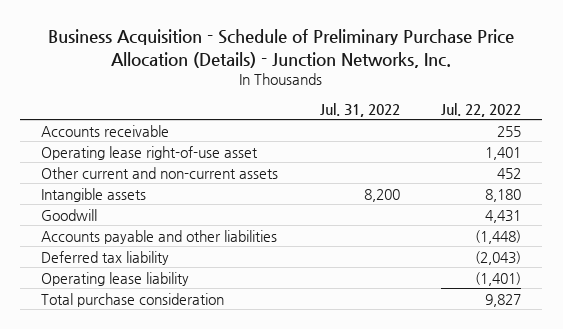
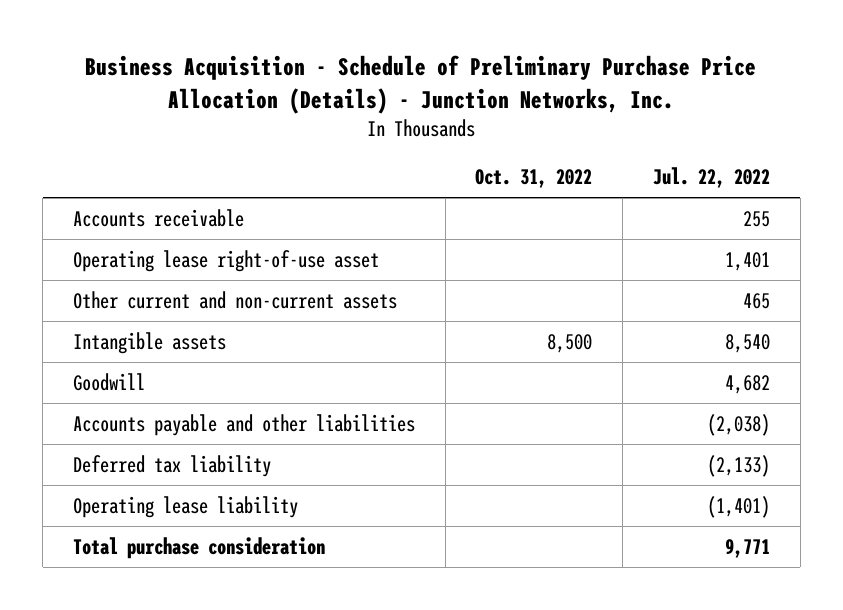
[319,102,400,117] Jul. 31, 2022 -> none
none -> [475,169,593,189] Oct. 31, 2022
[497,167,522,179] 452 -> [742,292,770,309] 465
[485,188,522,202] 8,180 -> [724,333,770,353] 8,540
[485,209,522,223] 4,431 -> [724,374,770,394] 4,682
[475,229,522,244] (1,448) -> [706,413,770,436] (2,038)
[475,250,522,265] (2,043) -> [706,454,770,477] (2,133)
[485,293,522,307] 9,827 -> [724,538,770,558] 9,771

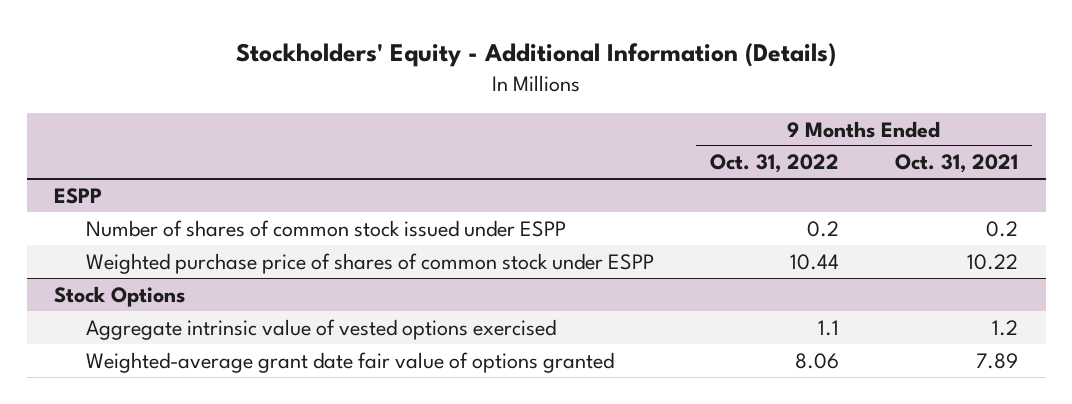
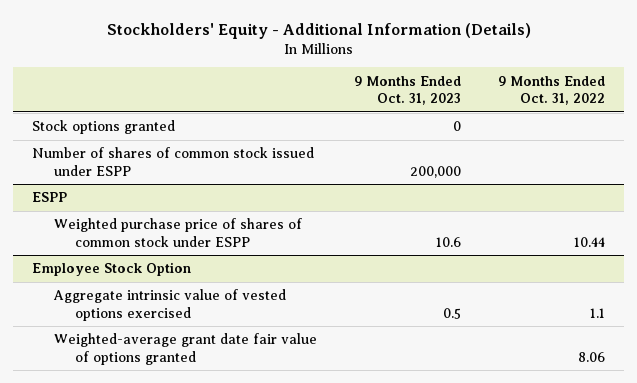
[894,154,1018,174] Oct. 31, 2021 -> none
none -> [353,75,461,105] 9 Months Ended Oct. 31, 2023
none -> [32,120,176,135] Stock options granted
none -> [32,147,315,176] Number of shares of common stock issued under ESPP
[85,219,566,237] Number of shares of common stock issued under ESPP -> none
[54,285,186,307] Stock Options -> [32,262,192,277] Employee Stock Option

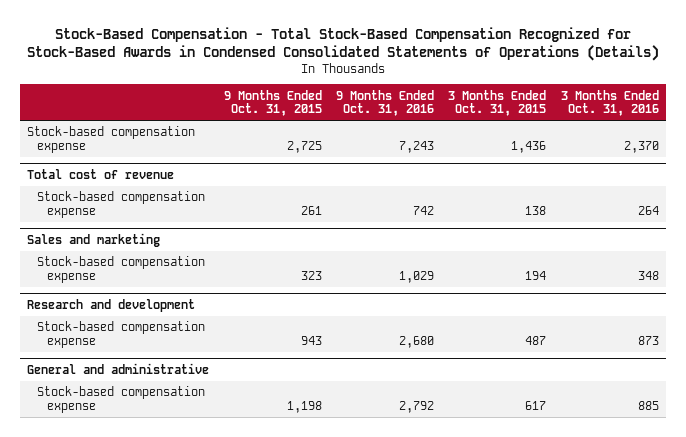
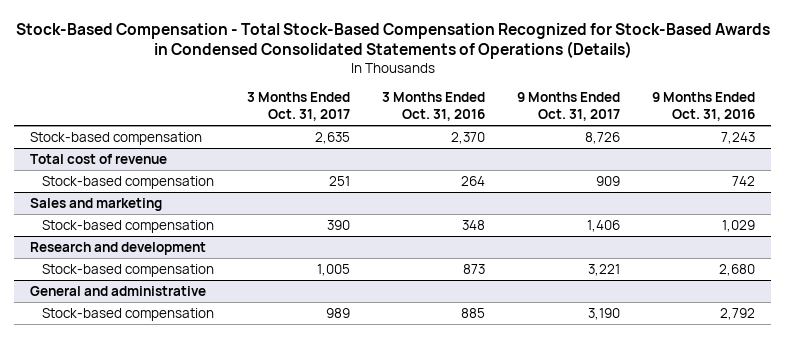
[223,89,322,117] 9 Months Ended Oct. 31, 2015 -> none
[448,89,547,117] 3 Months Ended Oct. 31, 2015 -> none
none -> [246,92,350,121] 3 Months Ended Oct. 31, 2017
none -> [517,92,621,121] 9 Months Ended Oct. 31, 2017
[27,126,196,153] Stock-based compensation expense -> [30,131,203,145] Stock-based compensation
[37,191,206,218] Stock-based compensation expense -> [42,175,215,189] Stock-based compensation
[37,256,206,283] Stock-based compensation expense -> [42,219,215,233] Stock-based compensation
[37,321,206,348] Stock-based compensation expense -> [42,263,215,277] Stock-based compensation
[37,386,206,413] Stock-based compensation expense -> [42,307,215,321] Stock-based compensation

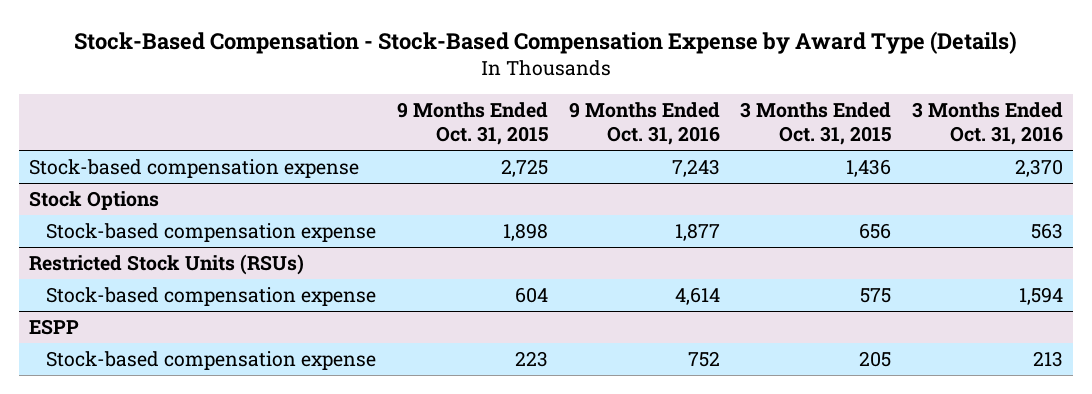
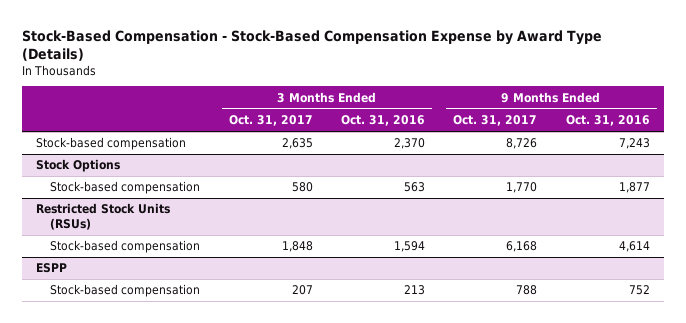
[397,102,549,146] 9 Months Ended Oct. 31, 2015 -> none
[740,102,892,146] 3 Months Ended Oct. 31, 2015 -> none
none -> [228,115,313,127] Oct. 31, 2017
none -> [453,115,538,127] Oct. 31, 2017
[28,159,359,179] Stock-based compensation expense -> [36,137,187,151] Stock-based compensation
[46,223,377,243] Stock-based compensation expense -> [50,181,201,195] Stock-based compensation
[46,287,377,307] Stock-based compensation expense -> [50,240,201,254] Stock-based compensation
[46,351,377,371] Stock-based compensation expense -> [50,284,201,298] Stock-based compensation

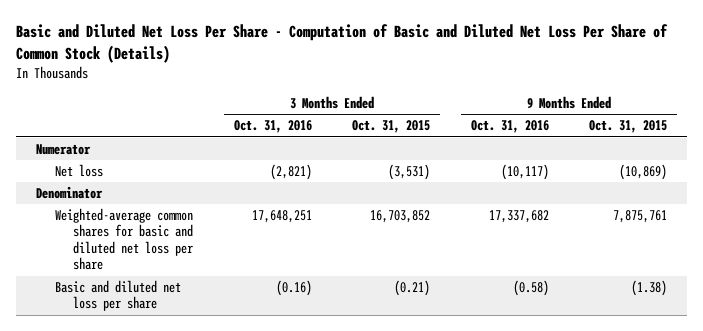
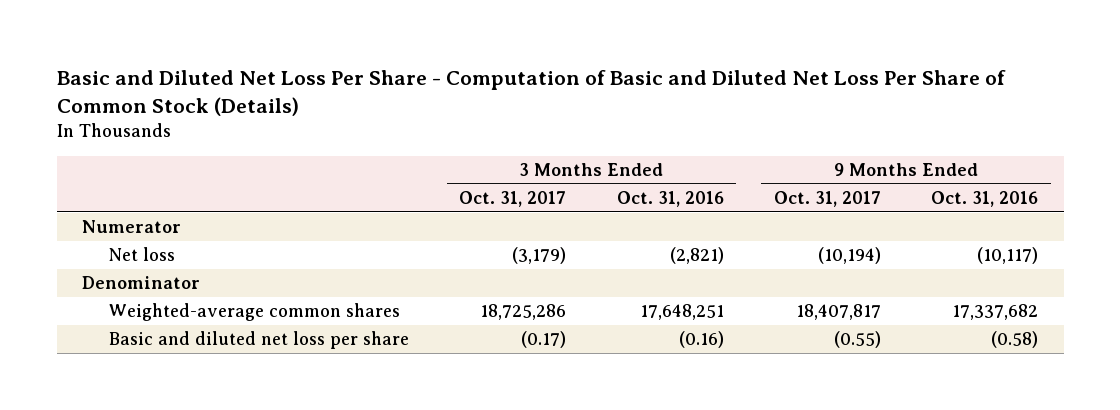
[352,120,431,134] Oct. 31, 2015 -> none
[589,120,668,134] Oct. 31, 2015 -> none
none -> [459,190,567,207] Oct. 31, 2017
none -> [774,190,882,207] Oct. 31, 2017
[54,208,194,271] Weighted-average common shares for basic and diluted net loss per share -> [108,303,400,322] Weighted-average common shares

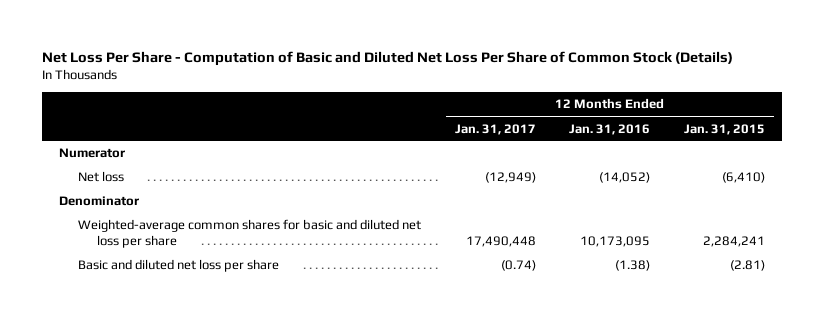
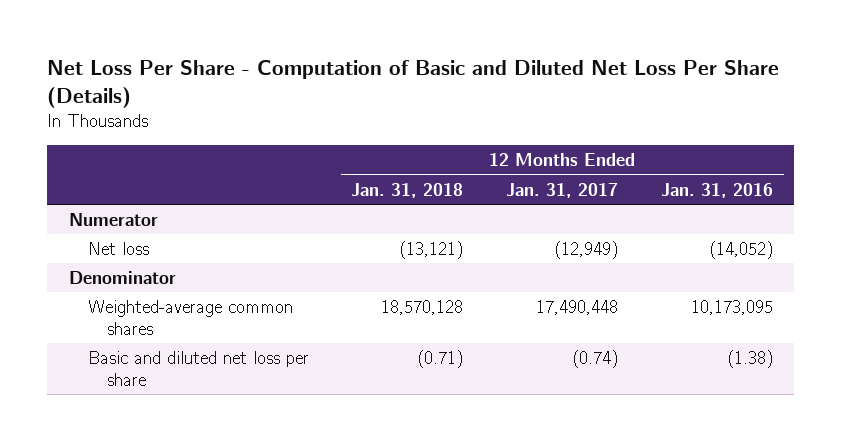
[41,50,733,66] Net Loss Per Share - Computation of Basic and Diluted Net Loss Per Share of Common Stock (Details) -> [47,60,780,109] Net Loss Per Share - Computation of Basic and Diluted Net Loss Per Share (Details)
[684,123,766,135] Jan. 31, 2015 -> none
none -> [351,182,464,198] Jan. 31, 2018
[77,219,421,249] Weighted-average common shares for basic and diluted net loss per share -> [87,299,293,335] Weighted-average common shares

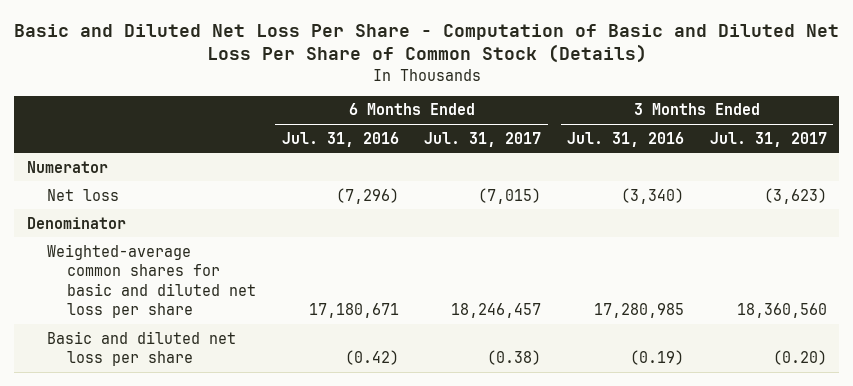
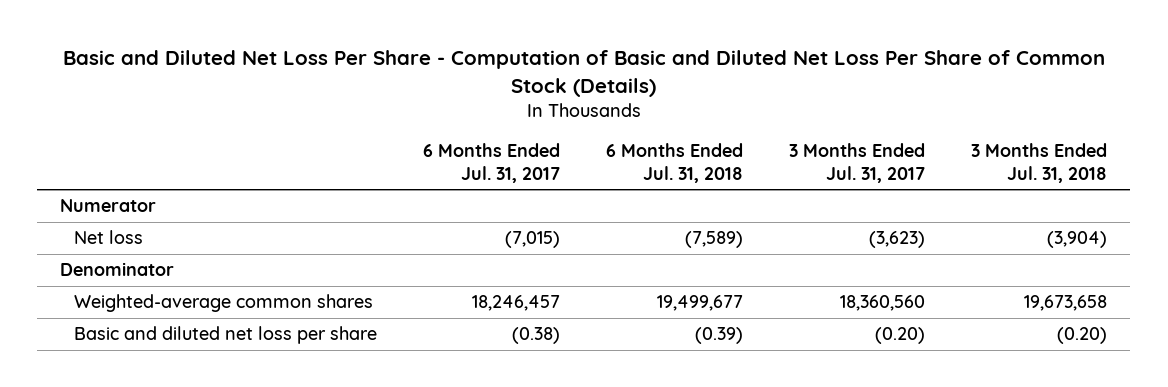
[281,131,399,147] Jul. 31, 2016 -> none
[567,131,685,147] Jul. 31, 2016 -> none
none -> [606,142,744,183] 6 Months Ended Jul. 31, 2018
none -> [971,142,1108,183] 3 Months Ended Jul. 31, 2018
[46,243,257,319] Weighted-average common shares for basic and diluted net loss per share -> [73,294,373,313] Weighted-average common shares

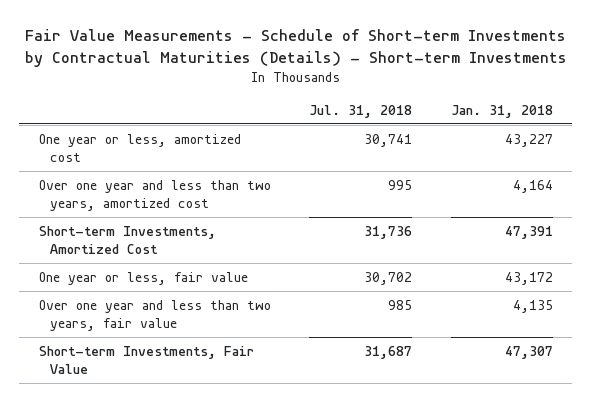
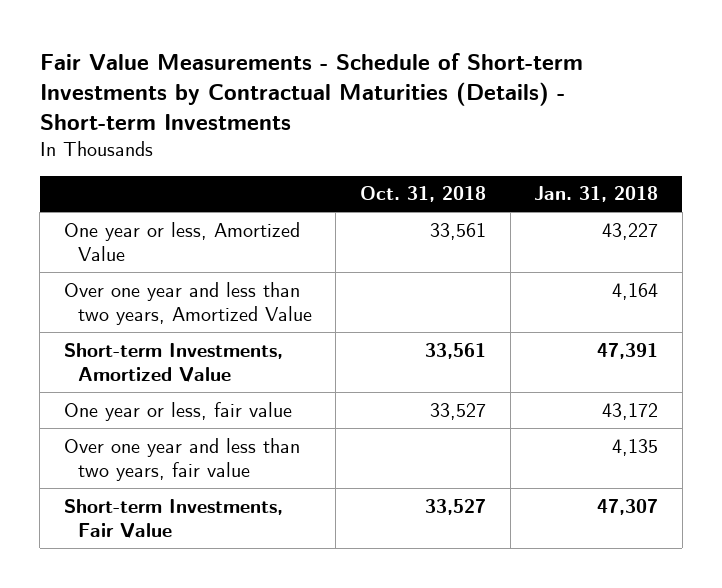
[309,104,413,118] Jul. 31, 2018 -> none
none -> [359,186,486,203] Oct. 31, 2018
[38,133,241,162] One year or less, amortized cost -> [63,221,300,261] One year or less, Amortized Value
[38,179,271,211] Over one year and less than two years, amortized cost -> [63,281,312,325] Over one year and less than two years, Amortized Value
[38,225,216,254] Short-term Investments, Amortized Cost -> [63,342,283,382] Short-term Investments, Amortized Value

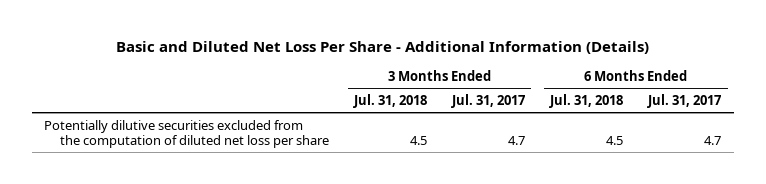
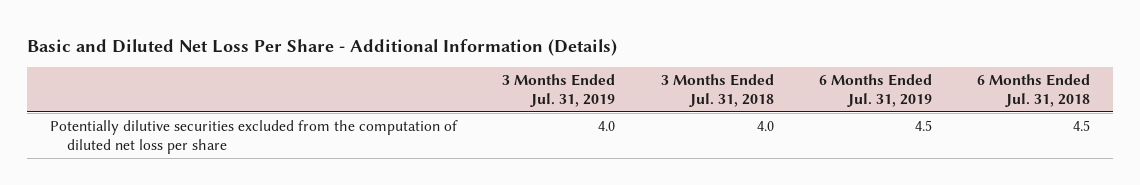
[451,94,526,109] Jul. 31, 2017 -> none
[647,94,722,109] Jul. 31, 2017 -> none
none -> [502,73,616,108] 3 Months Ended Jul. 31, 2019
none -> [818,73,932,108] 6 Months Ended Jul. 31, 2019
[410,135,428,145] 4.5 -> [756,120,774,131] 4.0

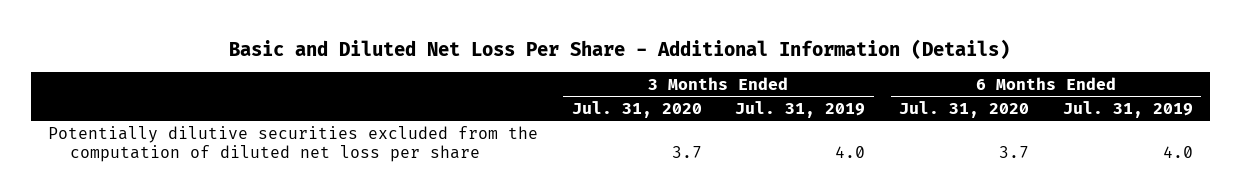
[660,73,774,108] 3 Months Ended Jul. 31, 2018 -> none
[977,73,1091,108] 6 Months Ended Jul. 31, 2018 -> none
none -> [571,100,702,118] Jul. 31, 2020
none -> [899,100,1030,118] Jul. 31, 2020
[914,119,932,131] 4.5 -> [1162,145,1193,158] 4.0

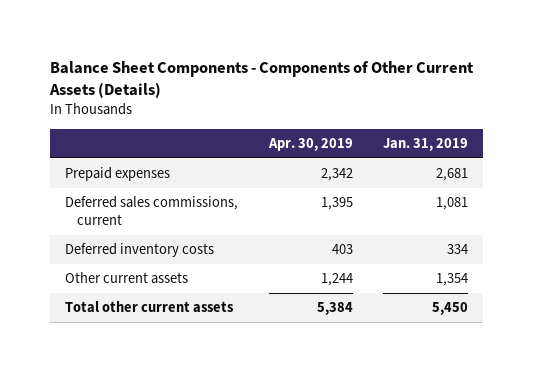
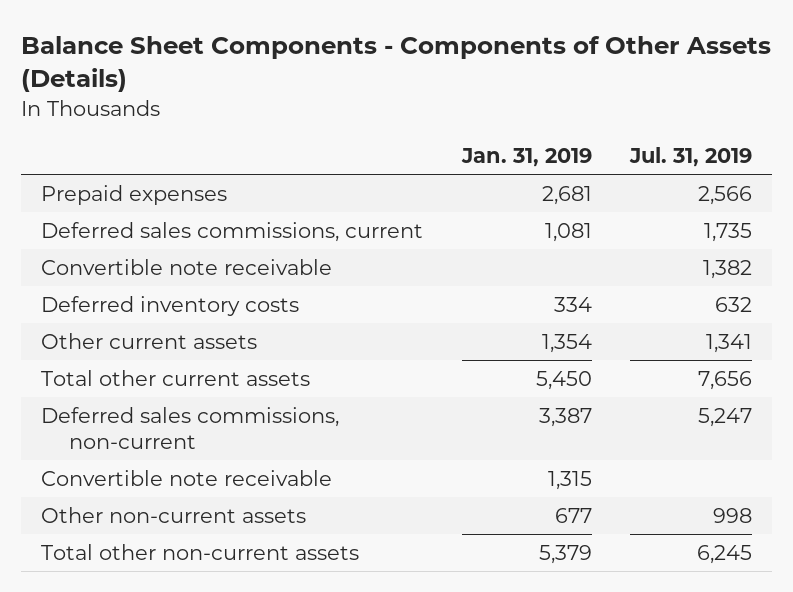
[49,60,475,98] Balance Sheet Components - Components of Other Current Assets (Details) -> [21,36,772,93] Balance Sheet Components - Components of Other Assets (Details)
[267,137,353,151] Apr. 30, 2019 -> none
none -> [629,147,753,168] Jul. 31, 2019
none -> [40,259,332,276] Convertible note receivable
none -> [40,407,339,449] Deferred sales commissions, non-current
none -> [40,470,332,487] Convertible note receivable
none -> [40,507,306,524] Other non-current assets
none -> [40,544,359,561] Total other non-current assets

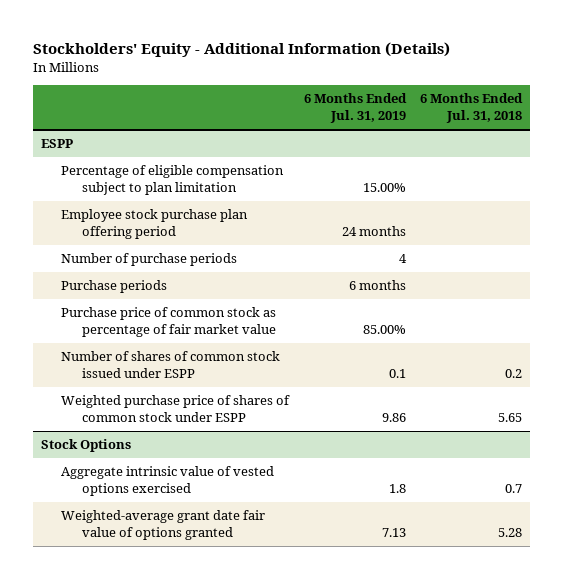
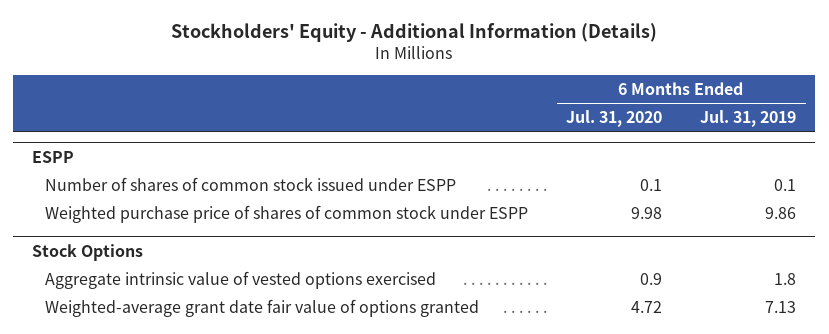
[420,93,524,124] 6 Months Ended Jul. 31, 2018 -> none
none -> [566,110,663,128] Jul. 31, 2020
[61,165,285,196] Percentage of eligible compensation subject to plan limitation -> none
[61,209,249,240] Employee stock purchase plan offering period -> none
[61,253,238,267] Number of purchase periods -> none
[61,280,168,294] Purchase periods -> none
[61,307,277,338] Purchase price of common stock as percentage of fair market value -> none

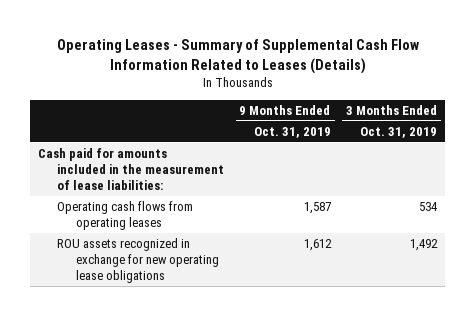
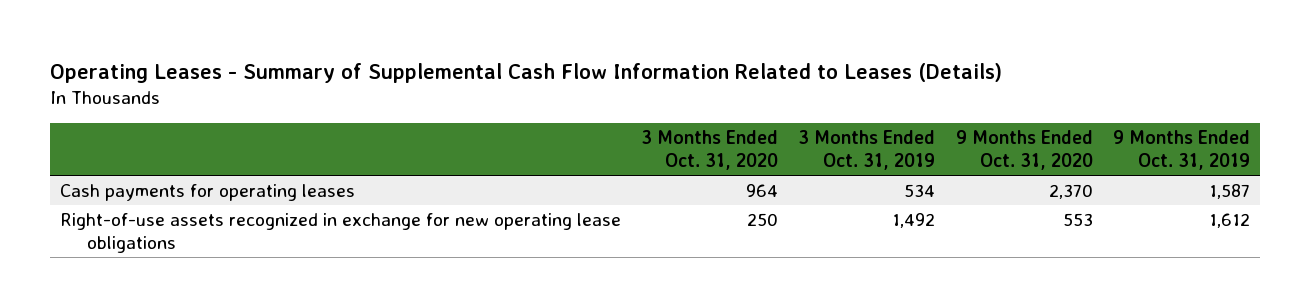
none -> [641,129,779,171] 3 Months Ended Oct. 31, 2020
none -> [955,129,1093,171] 9 Months Ended Oct. 31, 2020
[38,147,225,190] Cash paid for amounts included in the measurement of lease liabilities: -> none
[57,200,194,230] Operating cash flows from operating leases -> [59,183,355,201] Cash payments for operating leases
[57,237,220,283] ROU assets recognized in exchange for new operating lease obligations -> [59,212,621,254] Right-of-use assets recognized in exchange for new operating lease obligations

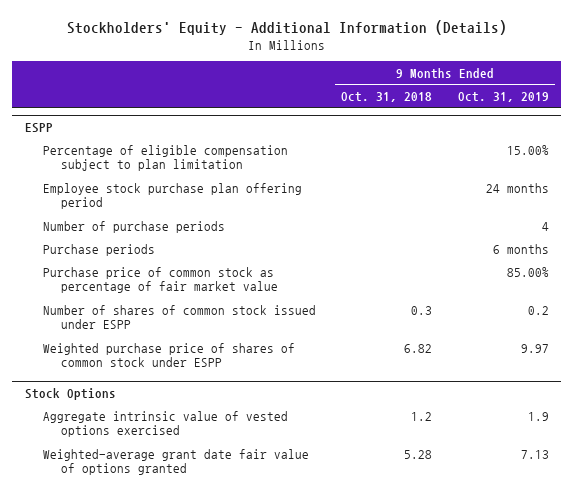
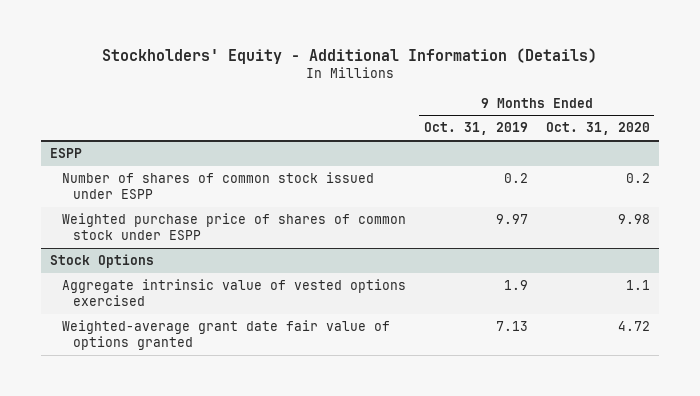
[341,91,433,102] Oct. 31, 2018 -> none
none -> [545,122,650,136] Oct. 31, 2020
[42,144,288,172] Percentage of eligible compensation subject to plan limitation -> none
[42,182,302,210] Employee stock purchase plan offering period -> none
[42,220,225,233] Number of purchase periods -> none
[42,243,155,256] Purchase periods -> none
[42,266,278,294] Purchase price of common stock as percentage of fair market value -> none

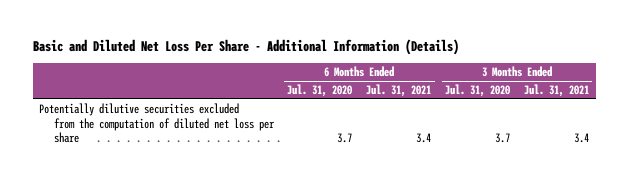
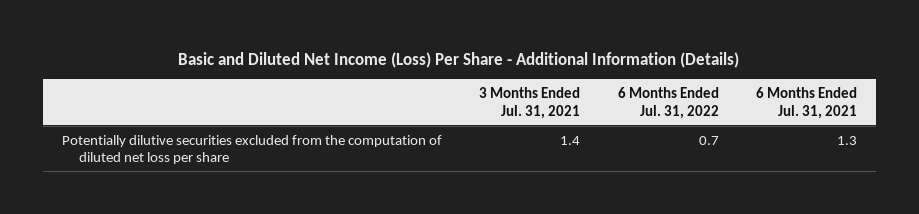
[32,39,459,56] Basic and Diluted Net Loss Per Share - Additional Information (Details) -> [178,52,740,69] Basic and Diluted Net Income (Loss) Per Share - Additional Information (Details)
[287,84,353,98] Jul. 31, 2020 -> none
[445,84,511,98] Jul. 31, 2020 -> none
none -> [617,87,719,119] 6 Months Ended Jul. 31, 2022
[416,133,432,144] 3.4 -> [837,135,858,145] 1.3
[573,133,589,144] 3.4 -> [560,135,581,145] 1.4

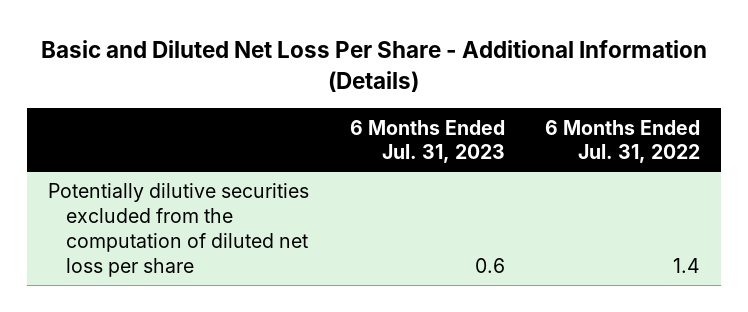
[178,52,740,69] Basic and Diluted Net Income (Loss) Per Share - Additional Information (Details) -> [41,39,708,92] Basic and Diluted Net Loss Per Share - Additional Information (Details)
[479,87,581,119] 3 Months Ended Jul. 31, 2021 -> none
[756,87,858,119] 6 Months Ended Jul. 31, 2021 -> none
none -> [349,119,505,164] 6 Months Ended Jul. 31, 2023
[698,135,719,145] 0.7 -> [673,257,701,273] 1.4

